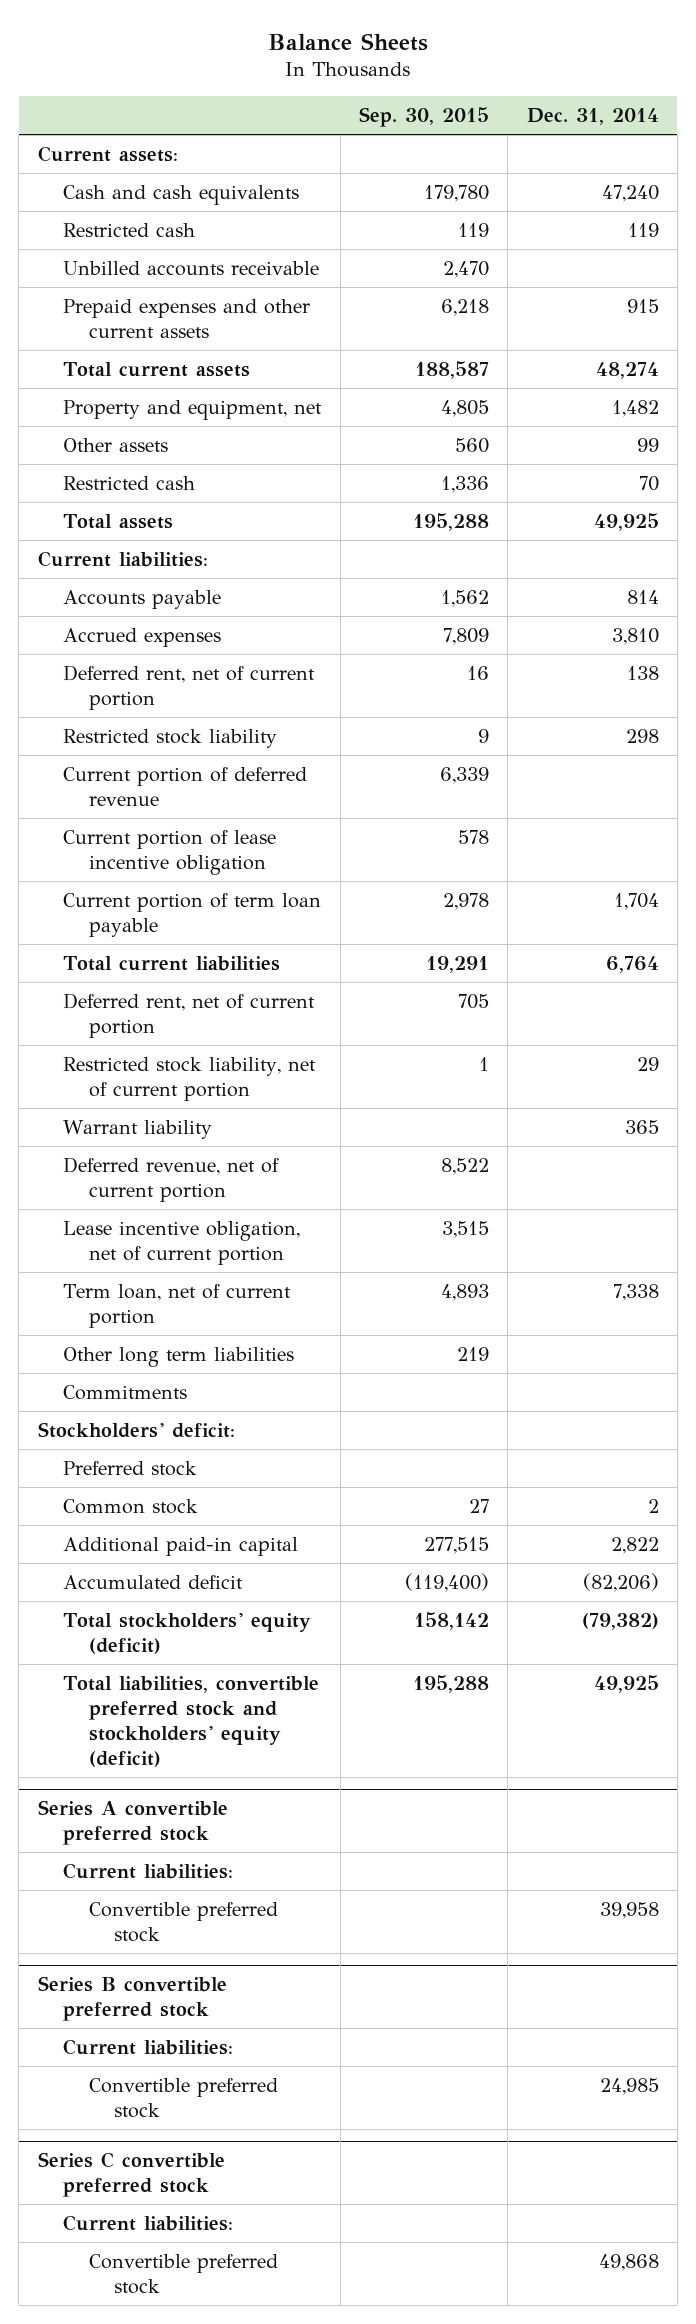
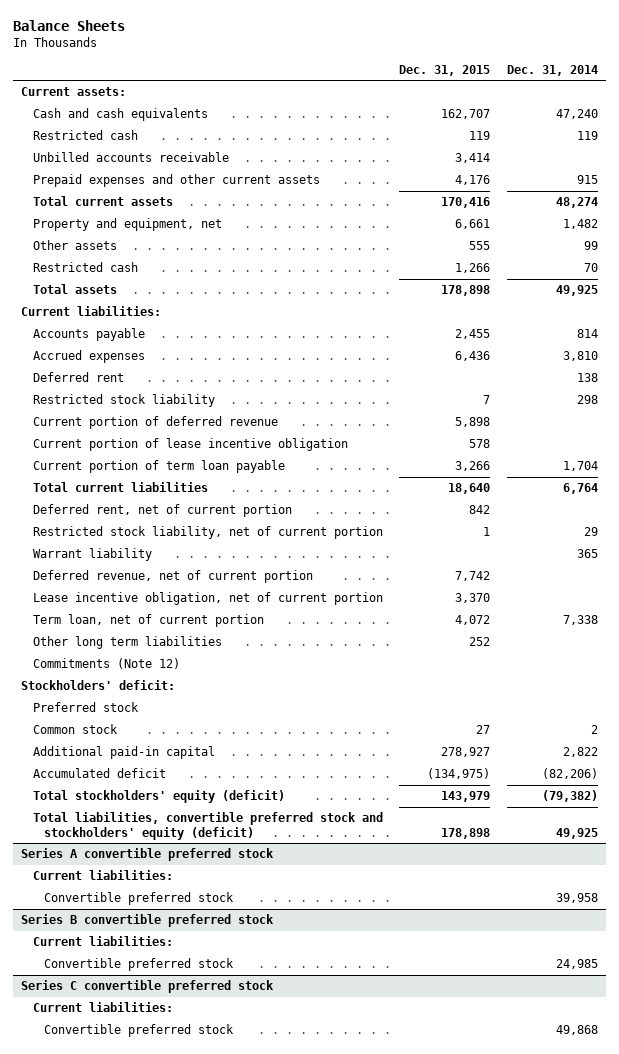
[358,107,489,128] Sep. 30, 2015 -> none
none -> [399,64,491,76] Dec. 31, 2015
[63,664,316,710] Deferred rent, net of current portion -> [32,372,124,383] Deferred rent
[63,1384,188,1400] Commitments -> [32,658,180,670] Commitments (Note 12)

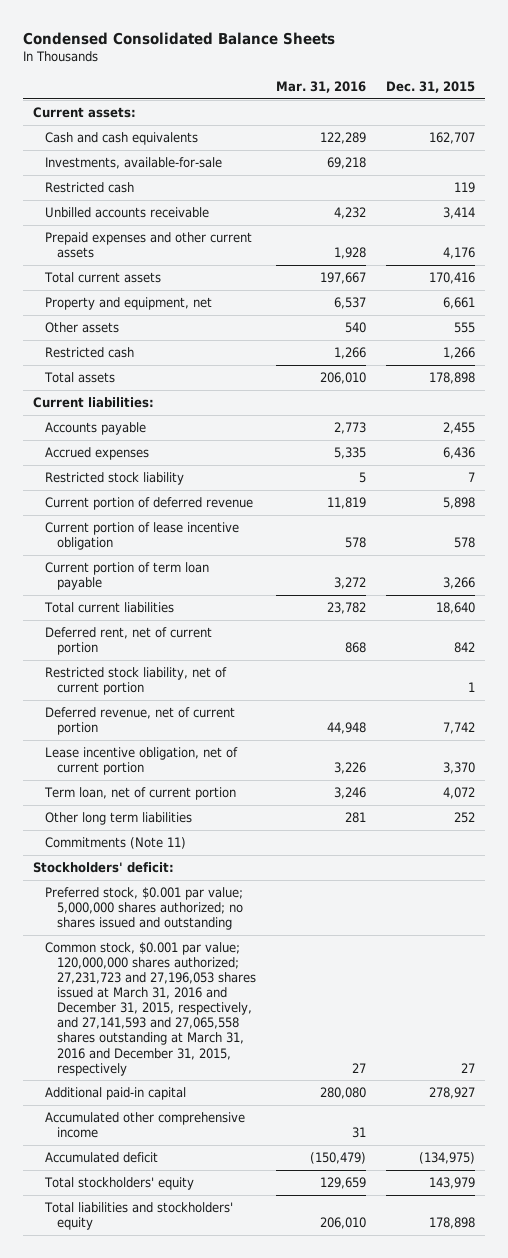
[12,19,125,31] Balance Sheets -> [23,31,336,45] Condensed Consolidated Balance Sheets
[506,64,598,76] Dec. 31, 2014 -> none
none -> [275,81,366,94] Mar. 31, 2016
none -> [44,157,222,170] Investments, available-for-sale
[32,372,124,383] Deferred rent -> none
[32,548,152,562] Warrant liability -> none
[32,658,180,670] Commitments (Note 12) -> [44,837,186,850] Commitments (Note 11)
[32,702,139,713] Preferred stock -> [44,887,243,931] Preferred stock, $0.001 par value; 5,000,000 shares authorized; no shares issued and outstanding
[32,724,118,735] Common stock -> [44,942,256,1076] Common stock, $0.001 par value; 120,000,000 shares authorized; 27,231,723 and 27,196,053 shares issued at March 31, 2016 and December 31, 2015, respectively, and 27,141,593 and 27,065,558 shares outstanding at March 31, 2016 and December 31, 2015, respectively
none -> [44,1112,245,1139] Accumulated other comprehensive income
[21,848,275,862] Series A convertible preferred stock -> none
[32,870,173,881] Current liabilities: -> none
[44,892,235,906] Convertible preferred stock -> none
[21,914,275,928] Series B convertible preferred stock -> none
[32,936,173,947] Current liabilities: -> none
[44,958,235,972] Convertible preferred stock -> none
[21,980,275,994] Series C convertible preferred stock -> none
[32,1002,173,1013] Current liabilities: -> none
[44,1024,235,1038] Convertible preferred stock -> none
[32,790,285,804] Total stockholders' equity (deficit) -> [43,1177,194,1191] Total stockholders' equity
[32,812,383,840] Total liabilities, convertible preferred stock and stockholders' equity (deficit) -> [43,1202,233,1231] Total liabilities and stockholders' equity

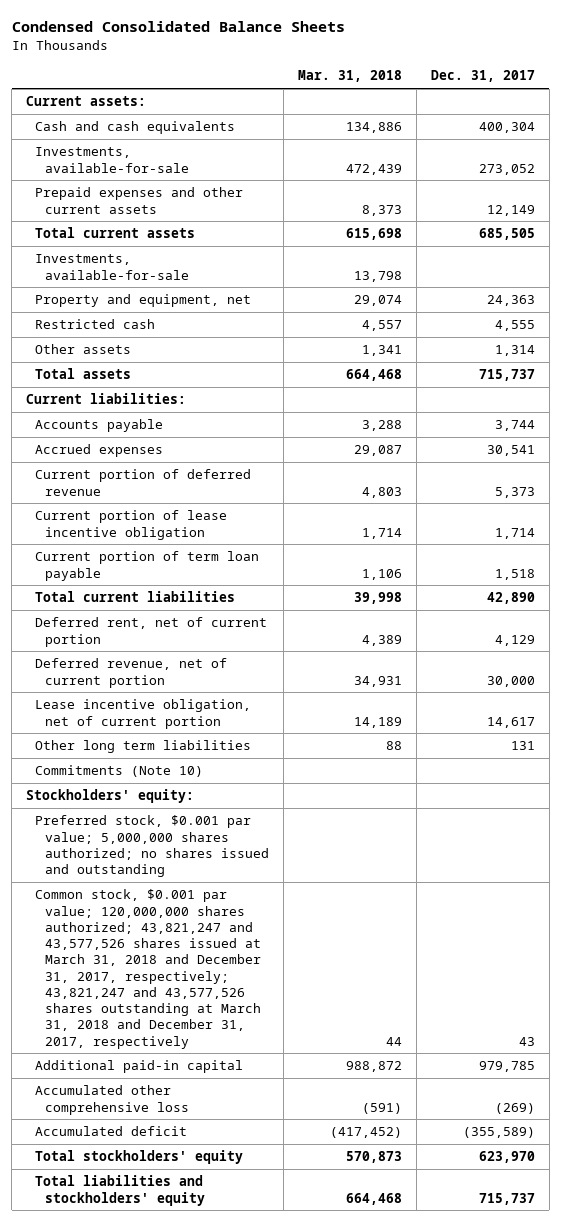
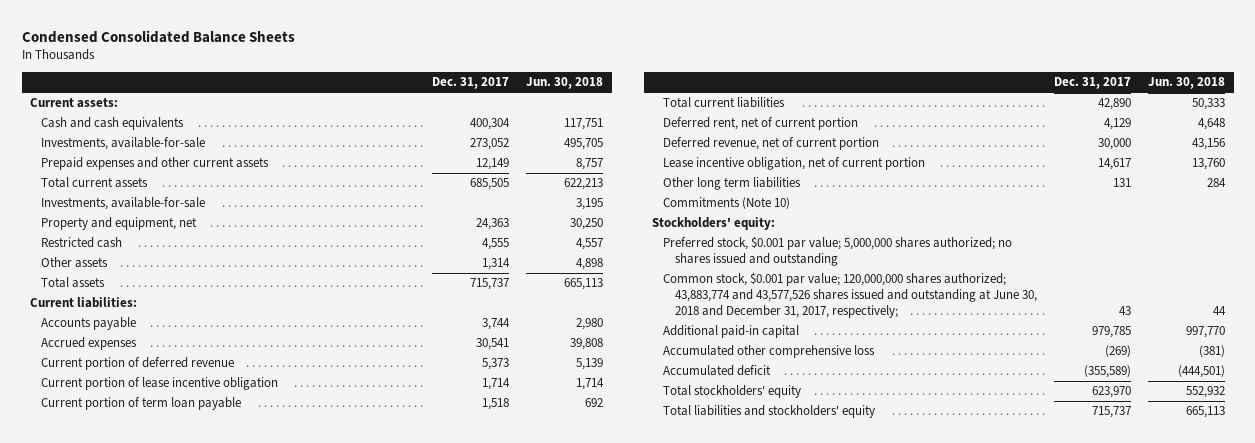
[297,70,402,83] Mar. 31, 2018 -> none
none -> [525,77,603,90] Jun. 30, 2018
[35,889,261,1049] Common stock, $0.001 par value; 120,000,000 shares authorized; 43,821,247 and 43,577,526 shares issued at March 31, 2018 and December 31, 2017, respectively; 43,821,247 and 43,577,526 shares outstanding at March 31, 2018 and December 31, 2017, respectively -> [663,272,1037,319] Common stock, $0.001 par value; 120,000,000 shares authorized; 43,883,774 and 43,577,526 shares issued and outstanding at June 30, 2018 and December 31, 2017, respectively;

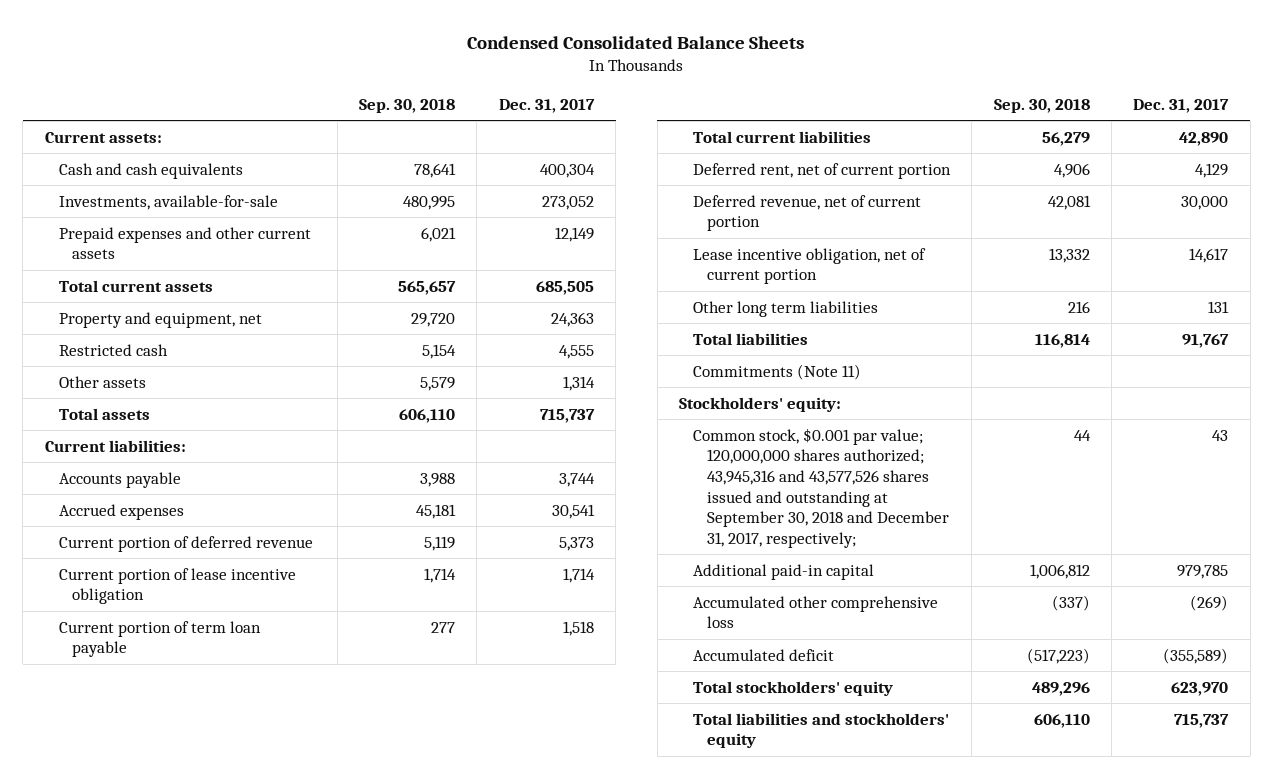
[525,77,603,90] Jun. 30, 2018 -> none
none -> [359,98,456,113] Sep. 30, 2018
[41,197,206,211] Investments, available-for-sale -> none
none -> [692,332,808,345] Total liabilities
[663,197,791,210] Commitments (Note 10) -> [692,363,861,380] Commitments (Note 11)
[663,236,1013,267] Preferred stock, $0.001 par value; 5,000,000 shares authorized; no shares issued and outstanding -> none
[663,272,1037,319] Common stock, $0.001 par value; 120,000,000 shares authorized; 43,883,774 and 43,577,526 shares issued and outstanding at June 30, 2018 and December 31, 2017, respectively; -> [692,427,949,548] Common stock, $0.001 par value; 120,000,000 shares authorized; 43,945,316 and 43,577,526 shares issued and outstanding at September 30, 2018 and December 31, 2017, respectively;

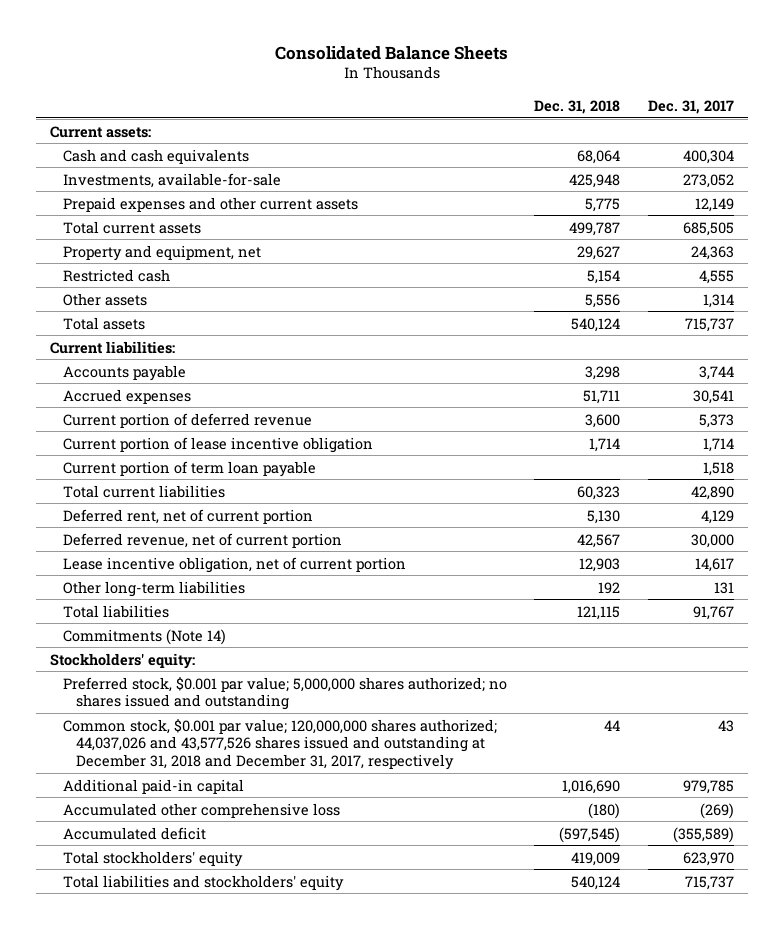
[467,35,805,49] Condensed Consolidated Balance Sheets -> [274,45,508,60] Consolidated Balance Sheets
[359,98,456,113] Sep. 30, 2018 -> none
none -> [534,99,621,114] Dec. 31, 2018
[692,300,878,317] Other long term liabilities -> [62,580,245,597] Other long-term liabilities
[692,363,861,380] Commitments (Note 11) -> [62,628,226,645] Commitments (Note 14)
none -> [62,676,507,711] Preferred stock, $0.001 par value; 5,000,000 shares authorized; no shares issued and outstanding
[692,427,949,548] Common stock, $0.001 par value; 120,000,000 shares authorized; 43,945,316 and 43,577,526 shares issued and outstanding at September 30, 2018 and December 31, 2017, respectively; -> [62,718,497,770] Common stock, $0.001 par value; 120,000,000 shares authorized; 44,037,026 and 43,577,526 shares issued and outstanding at December 31, 2018 and December 31, 2017, respectively

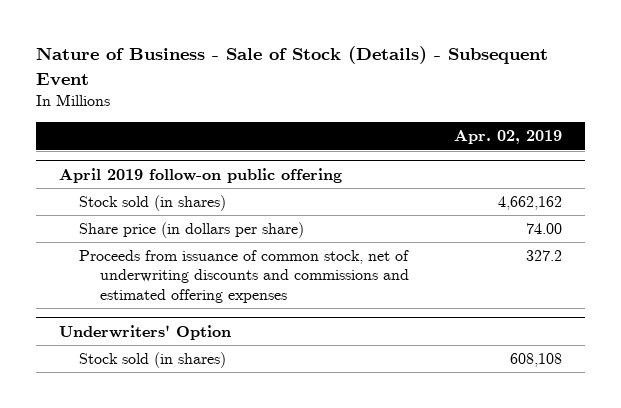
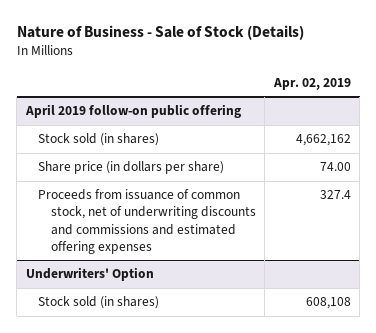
[35,46,548,87] Nature of Business - Sale of Stock (Details) - Subsequent Event -> [16,25,304,41] Nature of Business - Sale of Stock (Details)
[526,250,563,262] 327.2 -> [319,190,351,200] 327.4

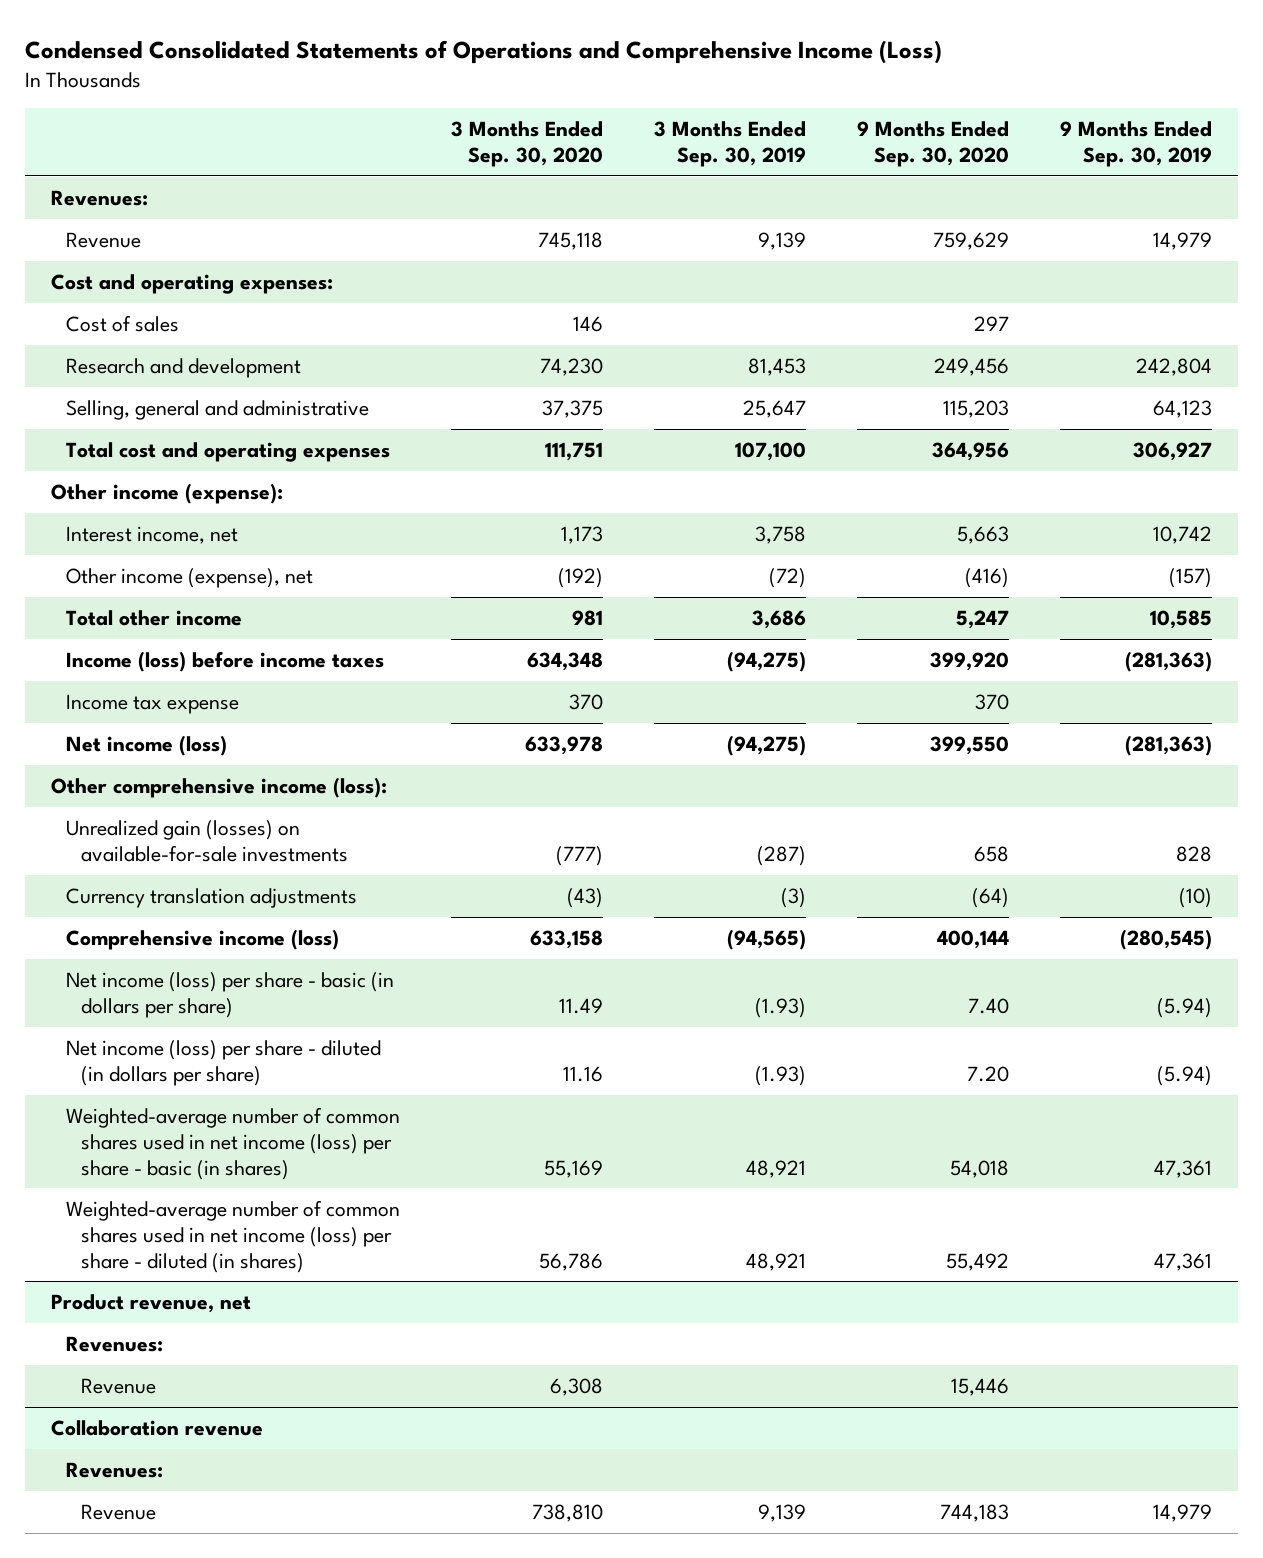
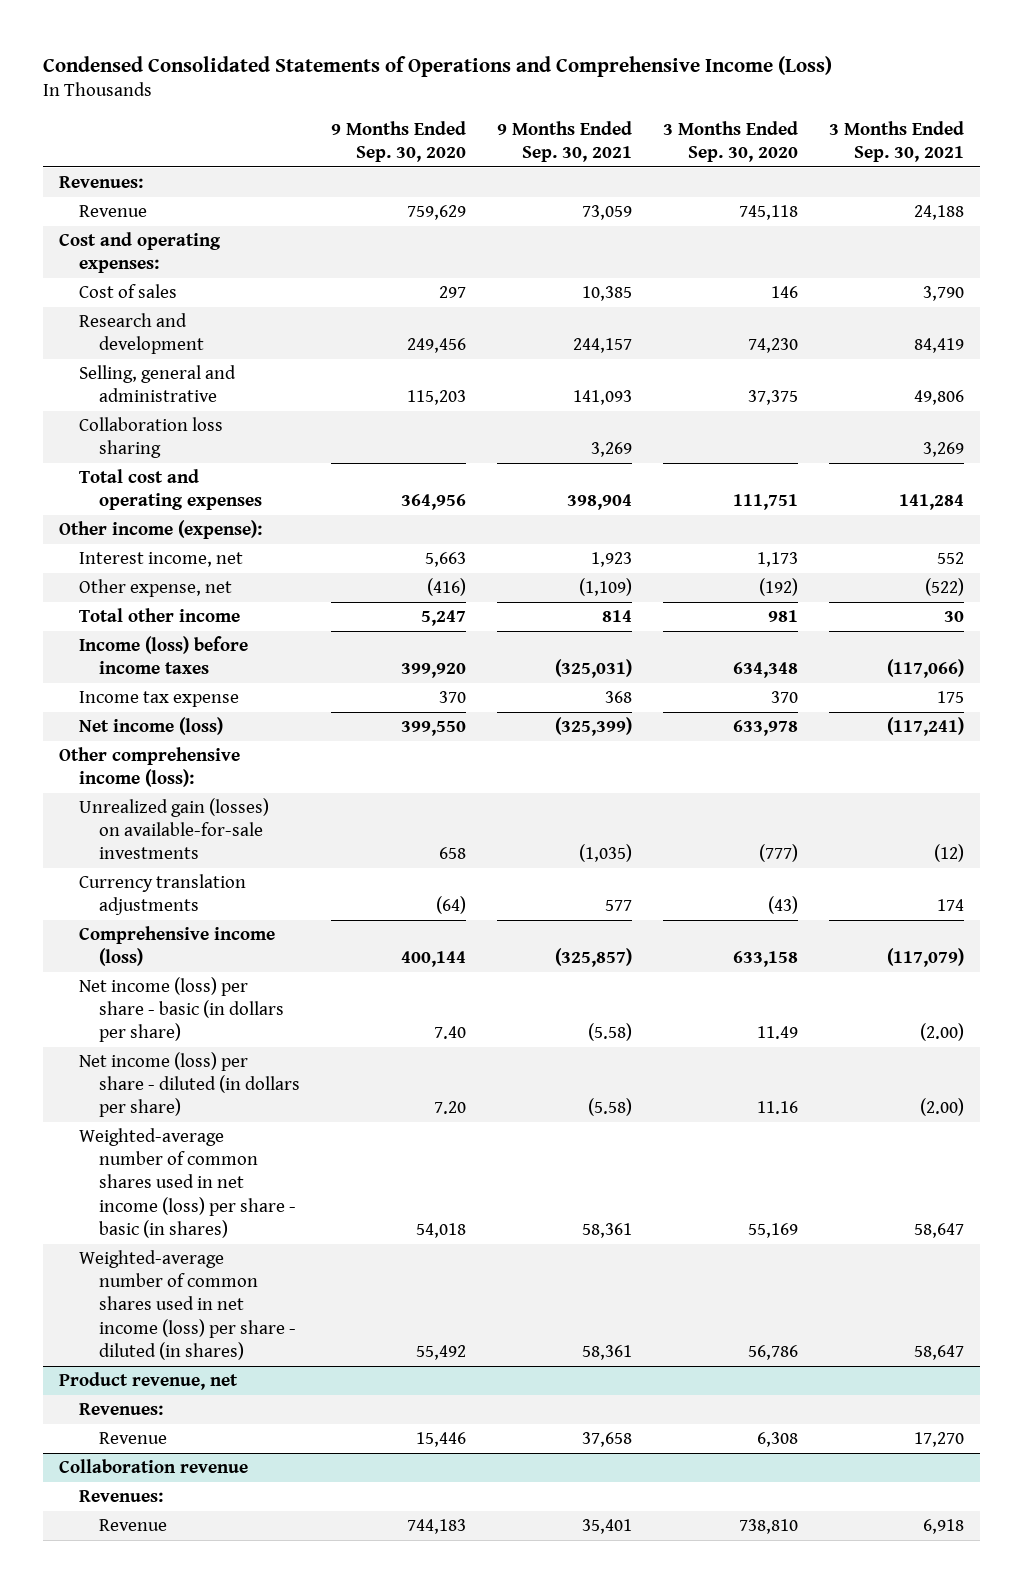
[654,121,807,168] 3 Months Ended Sep. 30, 2019 -> none
[1060,121,1213,168] 9 Months Ended Sep. 30, 2019 -> none
none -> [497,120,633,162] 9 Months Ended Sep. 30, 2021
none -> [829,120,965,162] 3 Months Ended Sep. 30, 2021
none -> [78,417,223,459] Collaboration loss sharing
[65,567,313,588] Other income (expense), net -> [78,579,232,598] Other expense, net

